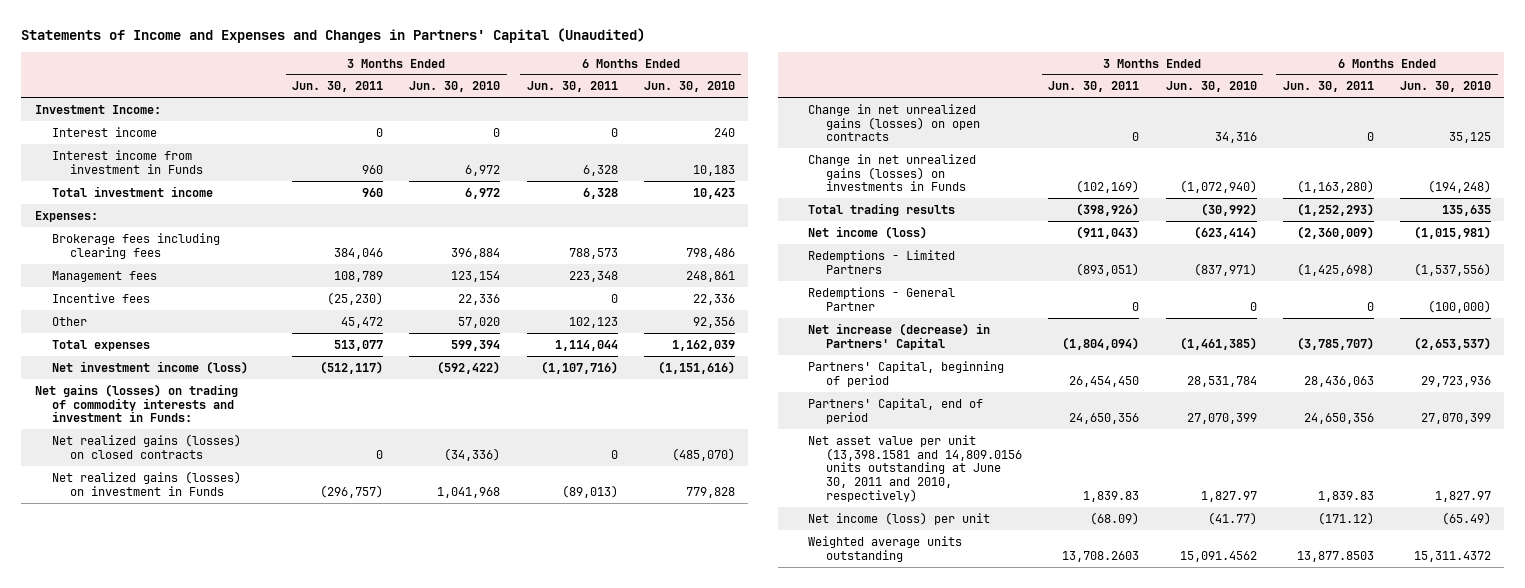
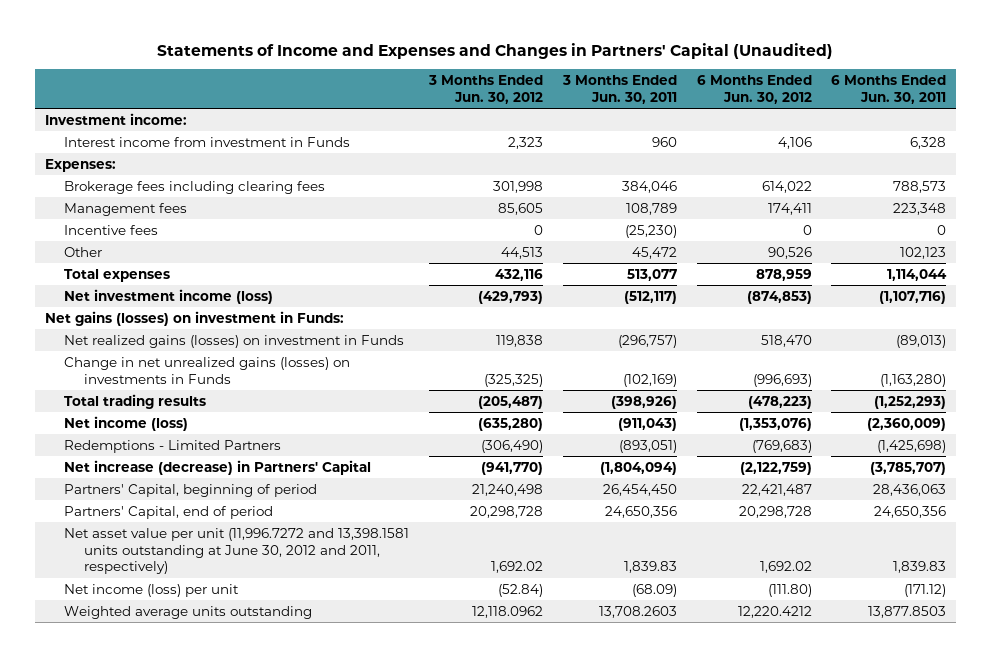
[409,81,501,93] Jun. 30, 2010 -> none
[643,81,735,93] Jun. 30, 2010 -> none
none -> [428,75,544,104] 3 Months Ended Jun. 30, 2012
none -> [696,75,812,104] 6 Months Ended Jun. 30, 2012
[52,126,158,137] Interest income -> none
[34,104,161,114] Investment Income: -> [44,112,187,125] Investment income:
[52,185,214,197] Total investment income -> none
[52,433,242,459] Net realized gains (losses) on closed contracts -> none
[34,383,238,423] Net gains (losses) on trading of commodity interests and investment in Funds: -> [44,310,344,326] Net gains (losses) on investment in Funds:
[808,103,981,142] Change in net unrealized gains (losses) on open contracts -> none
[808,286,956,311] Redemptions - General Partner -> none
[808,434,1023,502] Net asset value per unit (13,398.1581 and 14,809.0156 units outstanding at June 30, 2011 and 2010, respectively) -> [64,527,410,575] Net asset value per unit (11,996.7272 and 13,398.1581 units outstanding at June 30, 2012 and 2011, respectively)

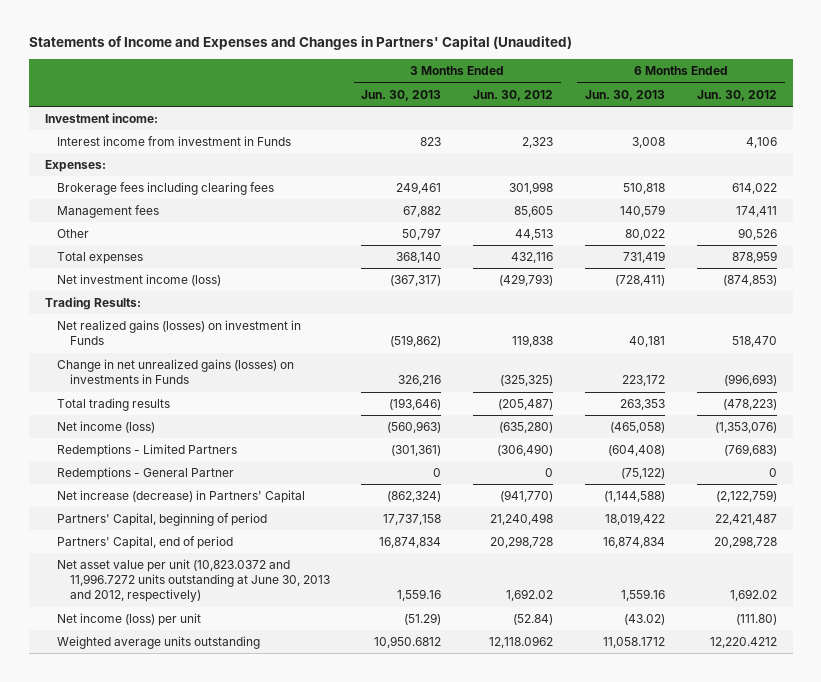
[561,75,677,104] 3 Months Ended Jun. 30, 2011 -> none
[831,75,947,104] 6 Months Ended Jun. 30, 2011 -> none
none -> [361,89,442,101] Jun. 30, 2013
none -> [584,89,665,101] Jun. 30, 2013
[64,224,159,235] Incentive fees -> none
[44,310,344,326] Net gains (losses) on investment in Funds: -> none
none -> [44,297,141,311] Trading Results:
none -> [57,467,235,481] Redemptions - General Partner
[64,527,410,575] Net asset value per unit (11,996.7272 and 13,398.1581 units outstanding at June 30, 2012 and 2011, respectively) -> [57,559,330,603] Net asset value per unit (10,823.0372 and 11,996.7272 units outstanding at June 30, 2013 and 2012, respectively)

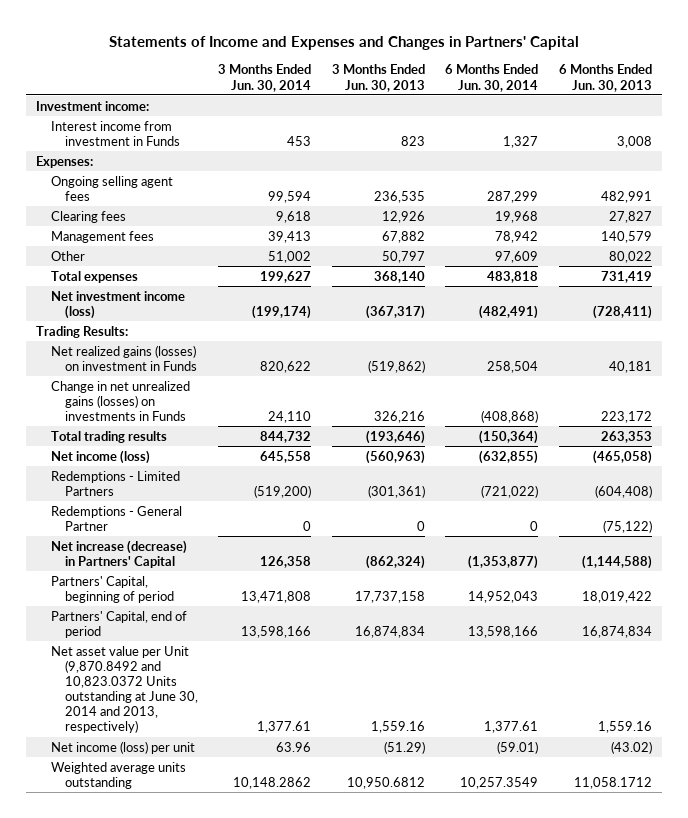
[28,36,572,51] Statements of Income and Expenses and Changes in Partners' Capital (Unaudited) -> [109,35,580,50] Statements of Income and Expenses and Changes in Partners' Capital
[473,89,554,101] Jun. 30, 2012 -> none
[696,89,777,101] Jun. 30, 2012 -> none
none -> [218,64,312,92] 3 Months Ended Jun. 30, 2014
none -> [445,64,539,92] 6 Months Ended Jun. 30, 2014
none -> [50,175,173,201] Ongoing selling agent fees
[57,182,275,196] Brokerage fees including clearing fees -> [50,210,126,223] Clearing fees
[396,182,442,195] 249,461 -> [381,210,425,223] 12,926
[622,183,665,195] 510,818 -> [608,210,652,223] 27,827
[57,559,330,603] Net asset value per unit (10,823.0372 and 11,996.7272 units outstanding at June 30, 2013 and 2012, respectively) -> [50,645,199,734] Net asset value per Unit (9,870.8492 and 10,823.0372 Units outstanding at June 30, 2014 and 2013, respectively)

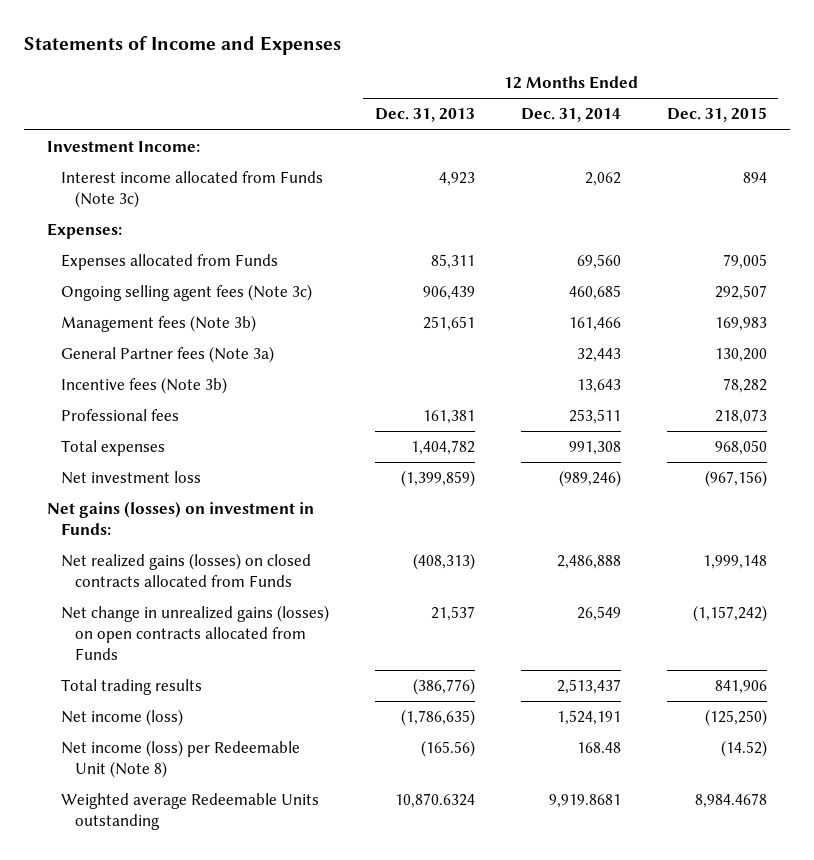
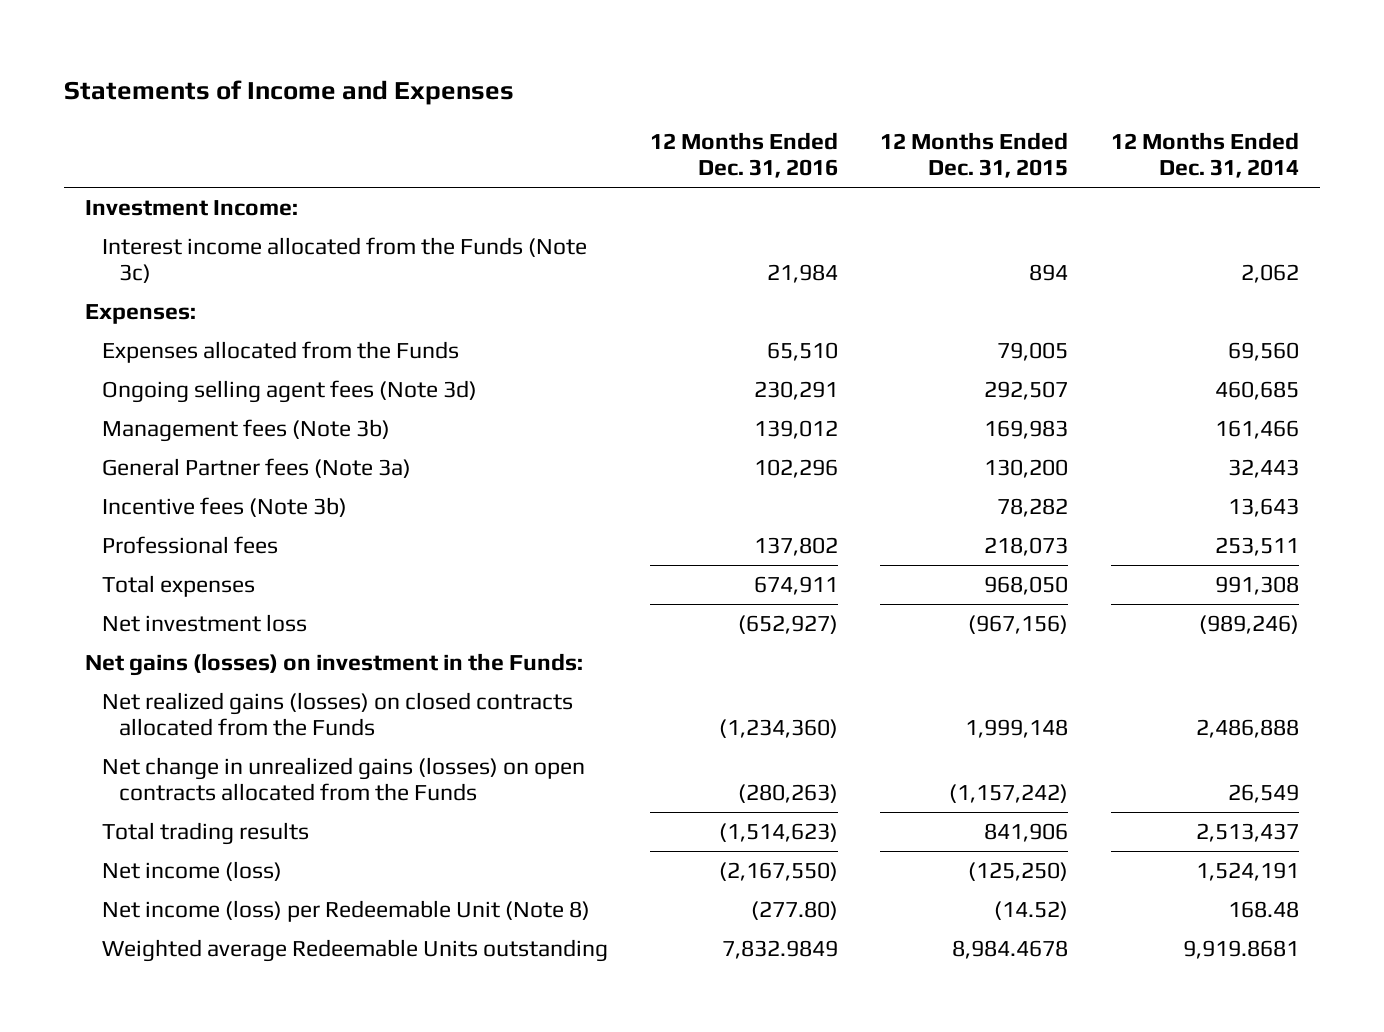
[374,108,475,123] Dec. 31, 2013 -> none
none -> [650,131,839,179] 12 Months Ended Dec. 31, 2016
[60,171,323,208] Interest income allocated from Funds (Note 3c) -> [102,236,588,284] Interest income allocated from the Funds (Note 3c)
[60,254,278,271] Expenses allocated from Funds -> [102,340,460,363] Expenses allocated from the Funds
[60,284,312,302] Ongoing selling agent fees (Note 3c) -> [102,379,478,403] Ongoing selling agent fees (Note 3d)
[47,501,315,535] Net gains (losses) on investment in Funds: -> [84,652,583,676] Net gains (losses) on investment in the Funds:
[60,553,311,587] Net realized gains (losses) on closed contracts allocated from Funds -> [102,691,574,737] Net realized gains (losses) on closed contracts allocated from the Funds
[60,605,329,660] Net change in unrealized gains (losses) on open contracts allocated from Funds -> [102,756,586,802] Net change in unrealized gains (losses) on open contracts allocated from the Funds

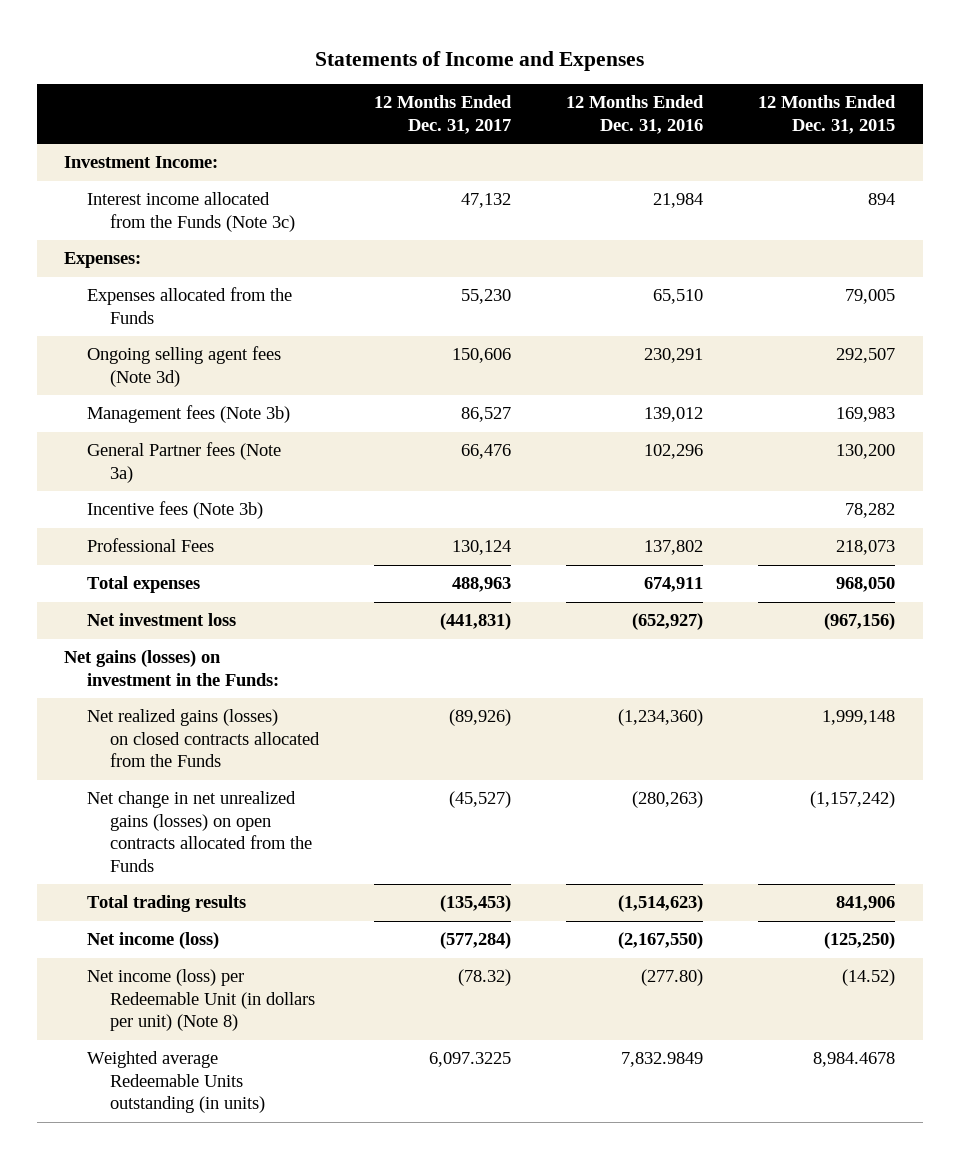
[1110,131,1299,179] 12 Months Ended Dec. 31, 2014 -> none
none -> [374,95,513,134] 12 Months Ended Dec. 31, 2017
[102,535,279,554] Professional fees -> [87,538,215,553] Professional Fees
[102,756,586,802] Net change in unrealized gains (losses) on open contracts allocated from the Funds -> [87,791,313,872] Net change in net unrealized gains (losses) on open contracts allocated from the Funds
[102,899,591,922] Net income (loss) per Redeemable Unit (Note 8) -> [87,969,316,1032] Net income (loss) per Redeemable Unit (in dollars per unit) (Note 8)
[102,938,609,962] Weighted average Redeemable Units outstanding -> [87,1051,266,1114] Weighted average Redeemable Units outstanding (in units)

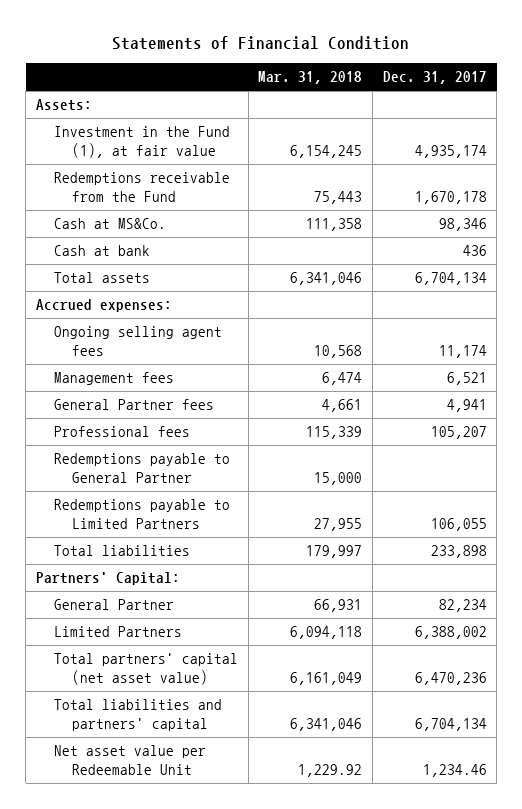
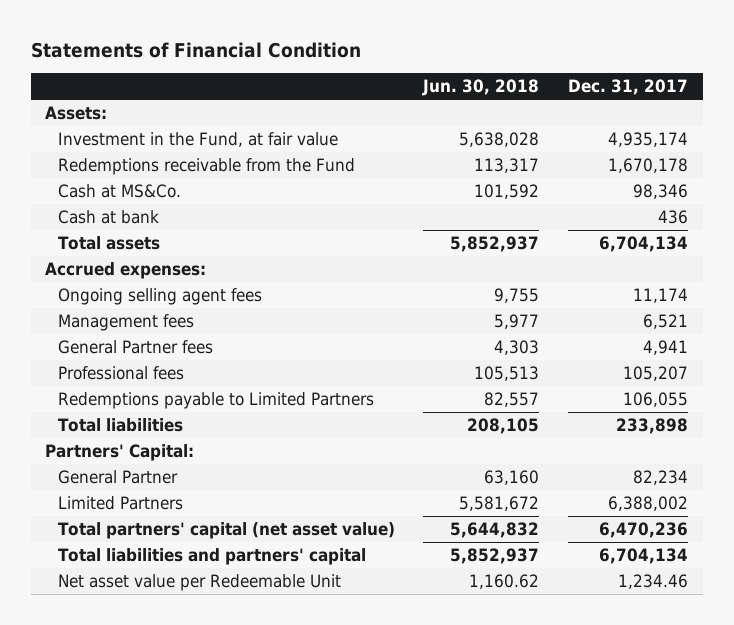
[258,71,363,85] Mar. 31, 2018 -> none
none -> [422,79,540,97] Jun. 30, 2018
[53,126,230,158] Investment in the Fund (1), at fair value -> [57,131,338,147] Investment in the Fund, at fair value
[53,453,230,483] Redemptions payable to General Partner -> none

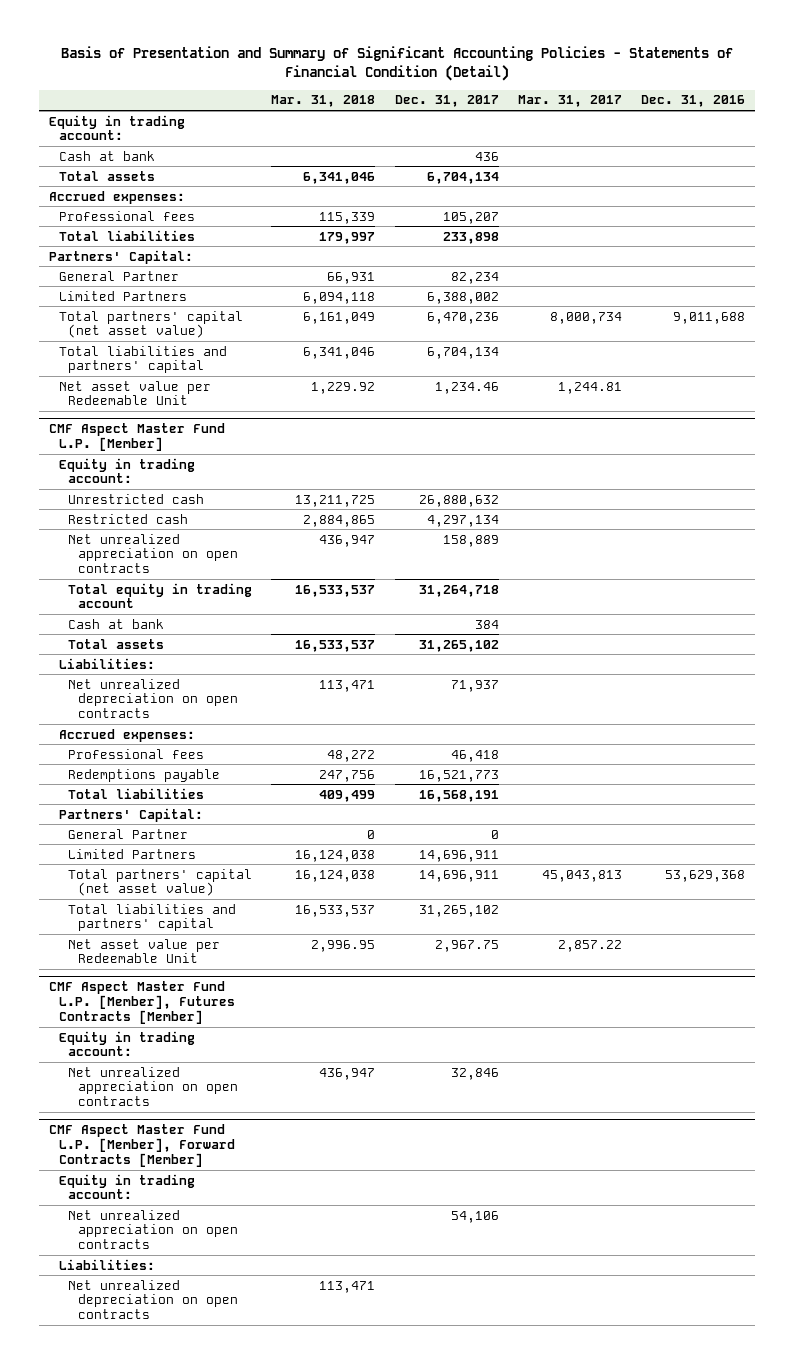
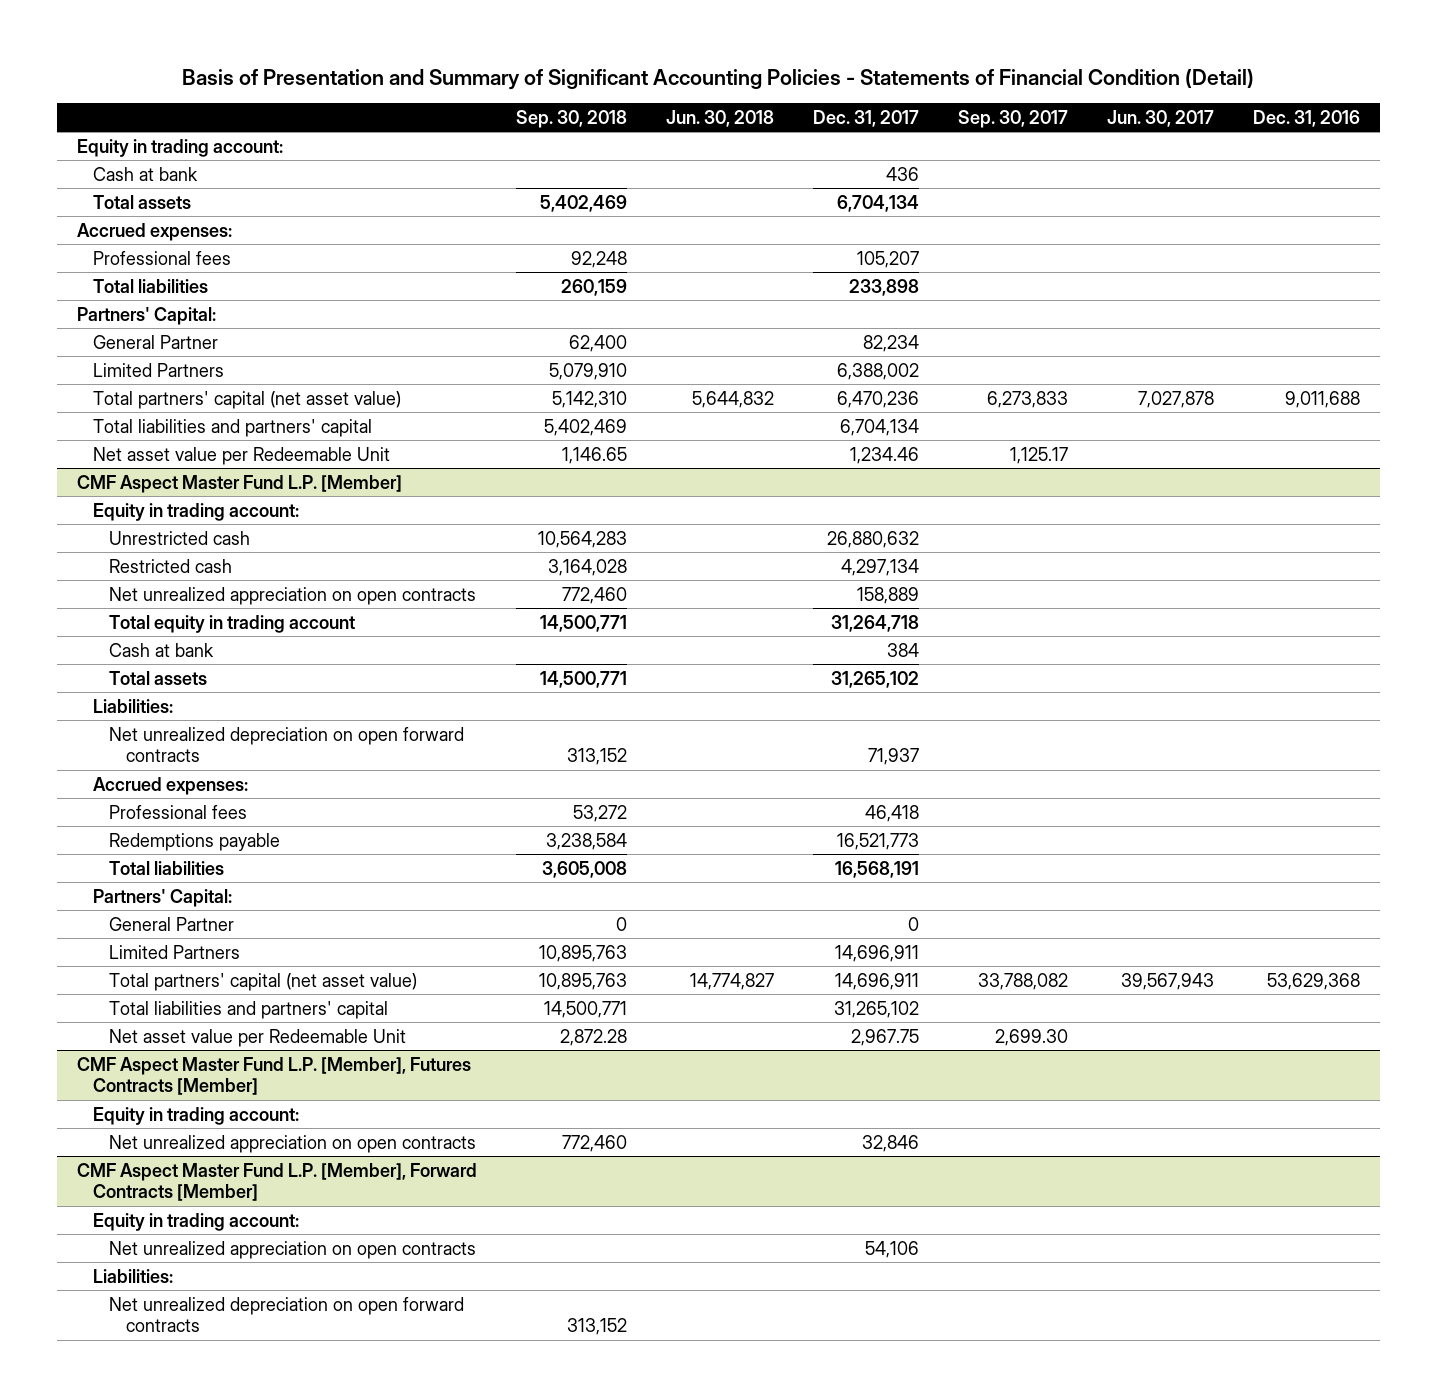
[271,95,376,108] Mar. 31, 2018 -> none
[518,95,623,108] Mar. 31, 2017 -> none
none -> [515,109,627,128] Sep. 30, 2018
none -> [665,109,774,127] Jun. 30, 2018
none -> [958,109,1069,128] Sep. 30, 2017
none -> [1107,109,1215,127] Jun. 30, 2017
[68,678,238,719] Net unrealized depreciation on open contracts -> [109,726,465,763] Net unrealized depreciation on open forward contracts
[68,1279,238,1320] Net unrealized depreciation on open contracts -> [109,1296,465,1333] Net unrealized depreciation on open forward contracts

